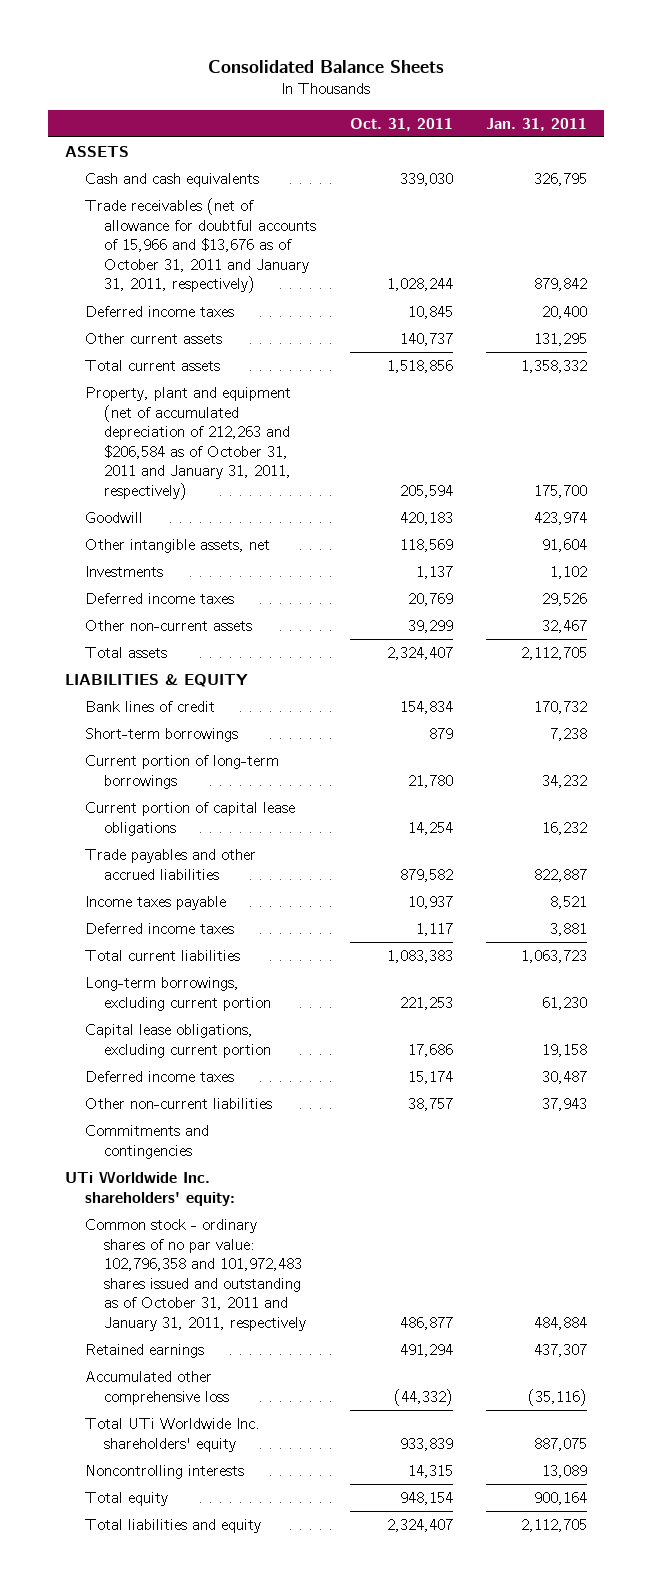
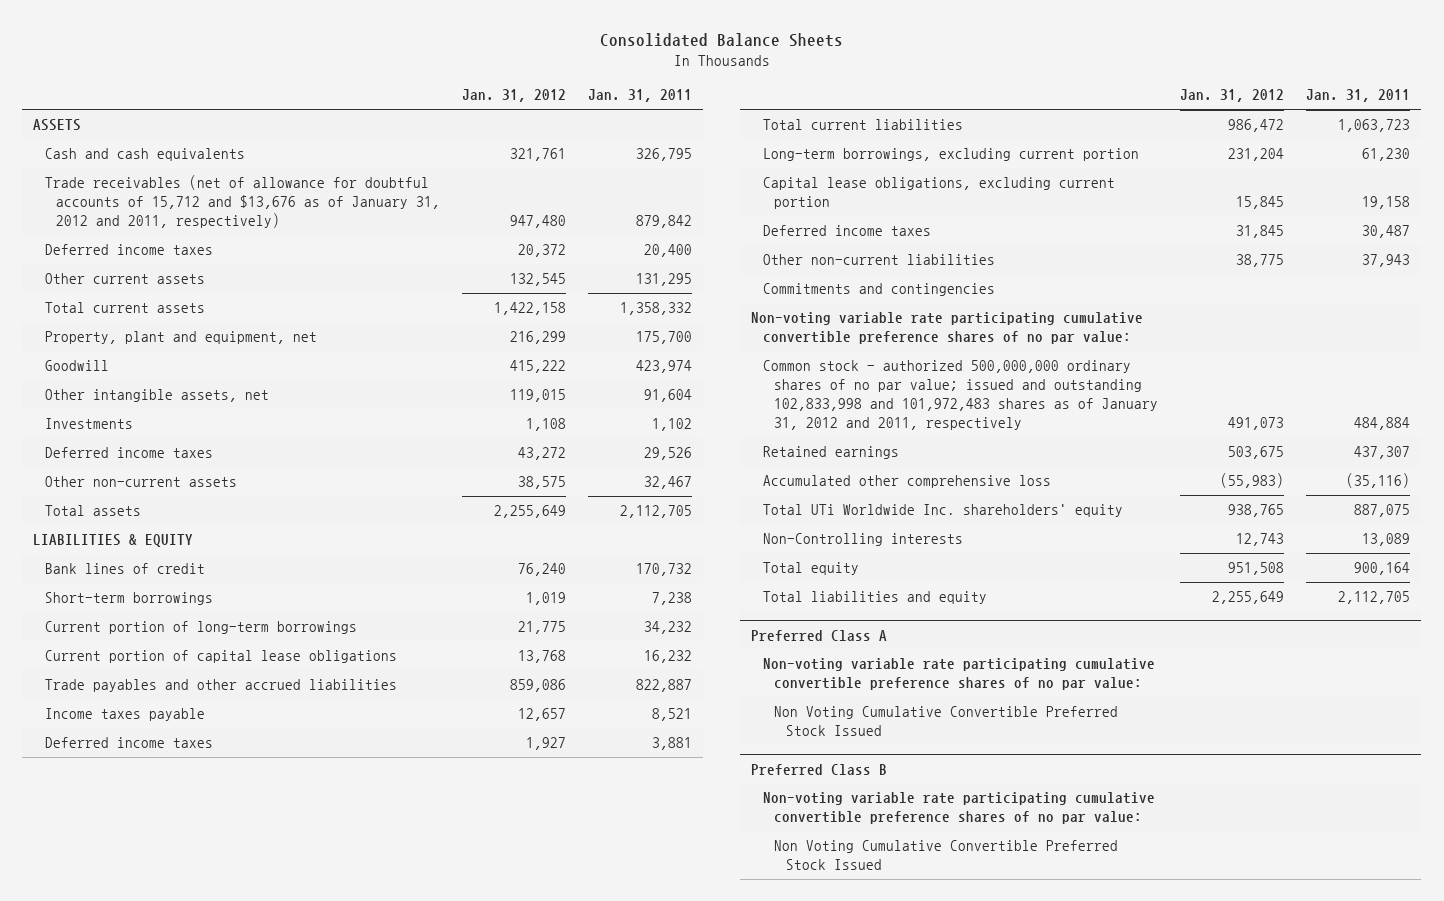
[349,117,453,131] Oct. 31, 2011 -> none
none -> [462,89,567,103] Jan. 31, 2012
[84,198,317,294] Trade receivables (net of allowance for doubtful accounts of 15,966 and $13,676 as of October 31, 2011 and January 31, 2011, respectively) -> [44,175,441,229] Trade receivables (net of allowance for doubtful accounts of 15,712 and $13,676 as of January 31, 2012 and 2011, respectively)
[84,387,292,501] Property, plant and equipment (net of accumulated depreciation of 212,263 and $206,584 as of October 31, 2011 and January 31, 2011, respectively) -> [44,331,317,345] Property, plant and equipment, net
[65,1171,235,1206] UTi Worldwide Inc. shareholders' equity: -> none
none -> [751,312,1144,345] Non-voting variable rate participating cumulative convertible preference shares of no par value:
[84,1219,307,1332] Common stock - ordinary shares of no par value: 102,796,358 and 101,972,483 shares issued and outstanding as of October 31, 2011 and January 31, 2011, respectively -> [762,360,1159,430] Common stock - authorized 500,000,000 ordinary shares of no par value; issued and outstanding 102,833,998 and 101,972,483 shares as of January 31, 2012 and 2011, respectively
[84,1465,244,1480] Noncontrolling interests -> [762,533,963,547] Non-Controlling interests
none -> [751,629,888,641] Preferred Class A
none -> [762,658,1155,691] Non-voting variable rate participating cumulative convertible preference shares of no par value:
none -> [774,706,1119,737] Non Voting Cumulative Convertible Preferred Stock Issued
none -> [751,763,888,775] Preferred Class B
none -> [762,792,1155,825] Non-voting variable rate participating cumulative convertible preference shares of no par value:
none -> [774,840,1119,871] Non Voting Cumulative Convertible Preferred Stock Issued

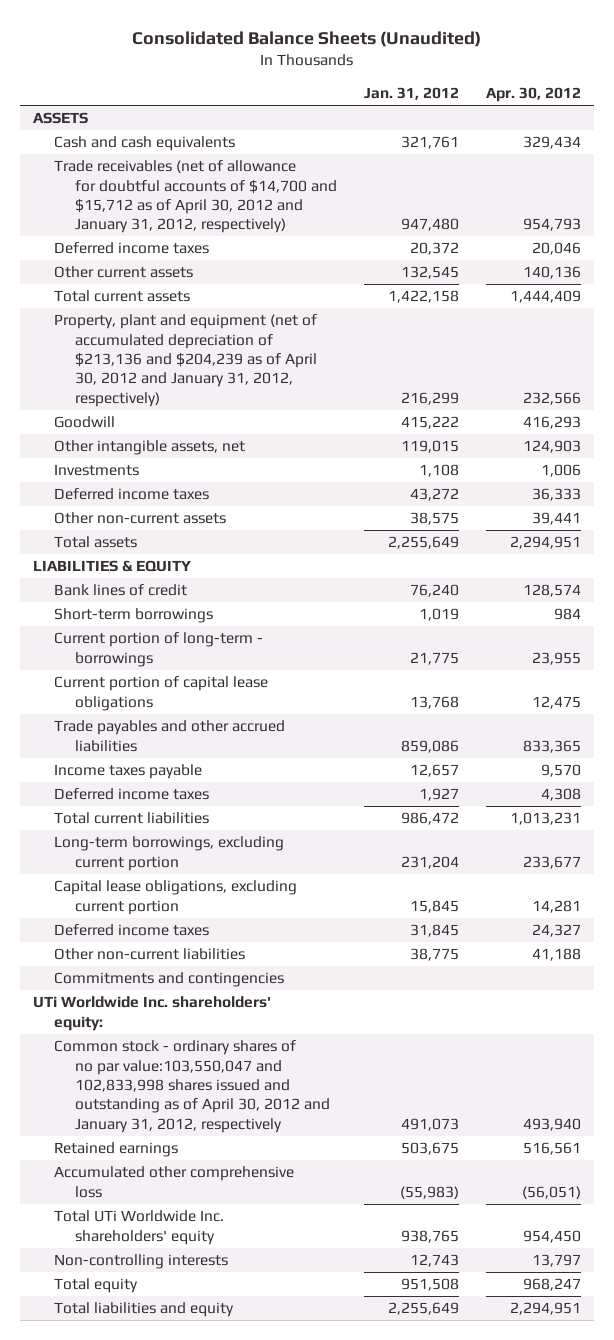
[599,33,843,48] Consolidated Balance Sheets -> [131,31,481,48] Consolidated Balance Sheets (Unaudited)
[588,89,693,103] Jan. 31, 2011 -> none
none -> [485,87,581,103] Apr. 30, 2012
[44,175,441,229] Trade receivables (net of allowance for doubtful accounts of 15,712 and $13,676 as of January 31, 2012 and 2011, respectively) -> [54,160,338,234] Trade receivables (net of allowance for doubtful accounts of $14,700 and $15,712 as of April 30, 2012 and January 31, 2012, respectively)
[44,331,317,345] Property, plant and equipment, net -> [54,314,318,407] Property, plant and equipment (net of accumulated depreciation of $213,136 and $204,239 as of April 30, 2012 and January 31, 2012, respectively)
[44,621,357,635] Current portion of long-term borrowings -> [54,632,264,667] Current portion of long-term - borrowings
[751,312,1144,345] Non-voting variable rate participating cumulative convertible preference shares of no par value: -> none
none -> [33,996,272,1031] UTi Worldwide Inc. shareholders' equity:
[762,360,1159,430] Common stock - authorized 500,000,000 ordinary shares of no par value; issued and outstanding 102,833,998 and 101,972,483 shares as of January 31, 2012 and 2011, respectively -> [54,1040,331,1133] Common stock - ordinary shares of no par value:103,550,047 and 102,833,998 shares issued and outstanding as of April 30, 2012 and January 31, 2012, respectively
[762,533,963,547] Non-Controlling interests -> [54,1254,229,1270] Non-controlling interests
[751,629,888,641] Preferred Class A -> none
[762,658,1155,691] Non-voting variable rate participating cumulative convertible preference shares of no par value: -> none
[774,706,1119,737] Non Voting Cumulative Convertible Preferred Stock Issued -> none
[751,763,888,775] Preferred Class B -> none
[762,792,1155,825] Non-voting variable rate participating cumulative convertible preference shares of no par value: -> none
[774,840,1119,871] Non Voting Cumulative Convertible Preferred Stock Issued -> none

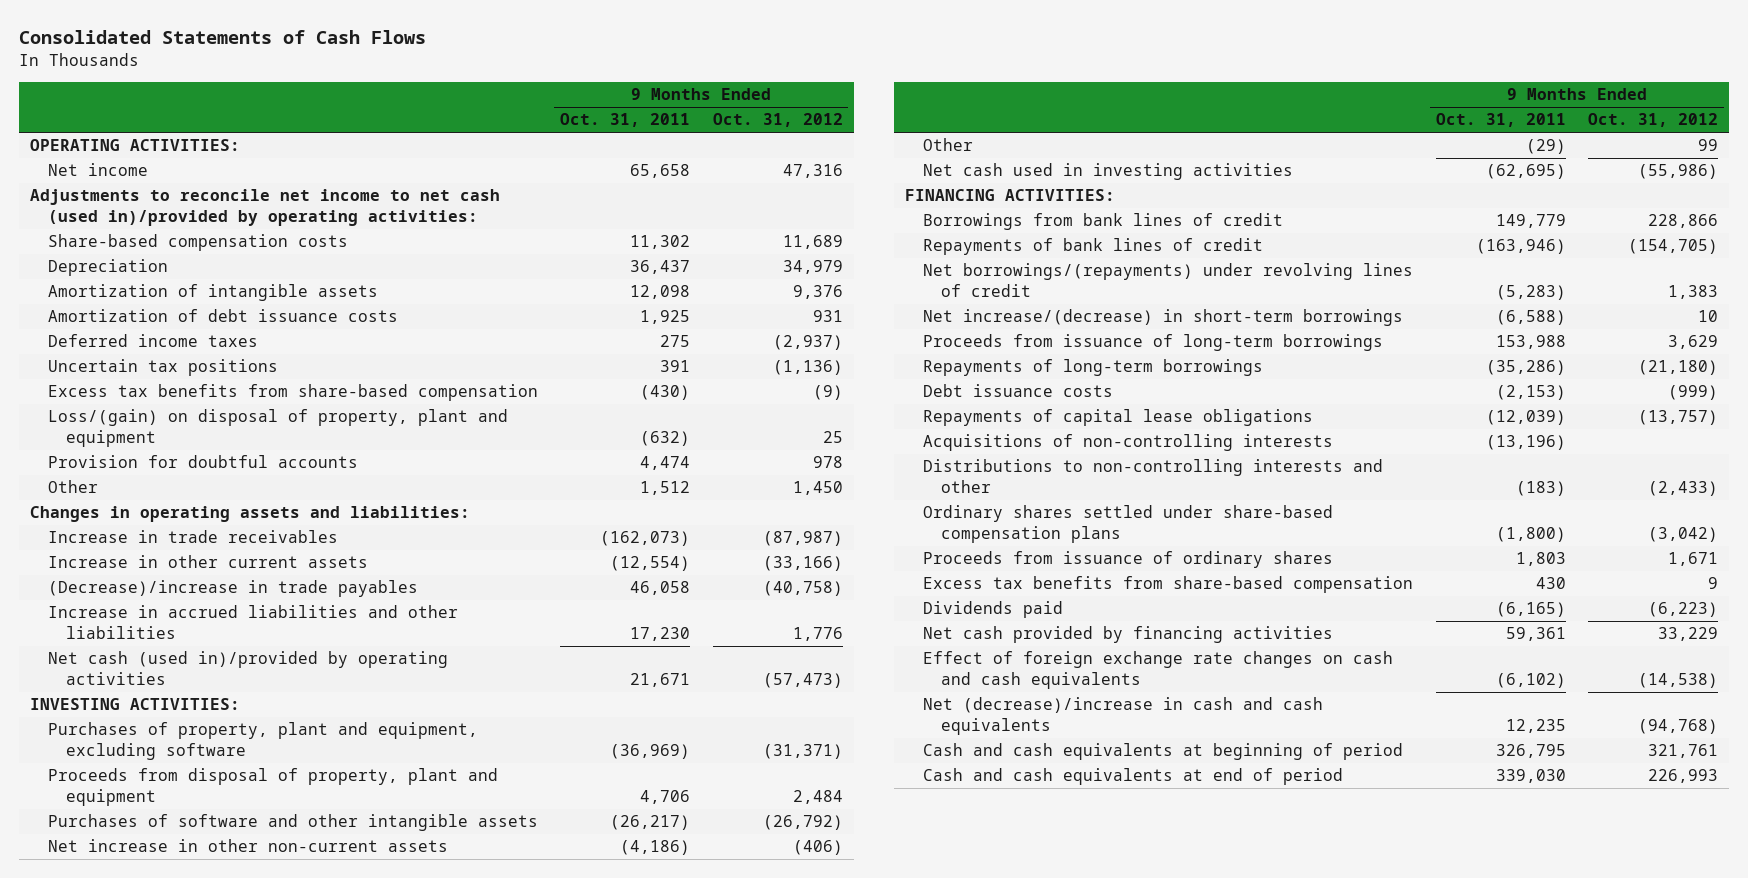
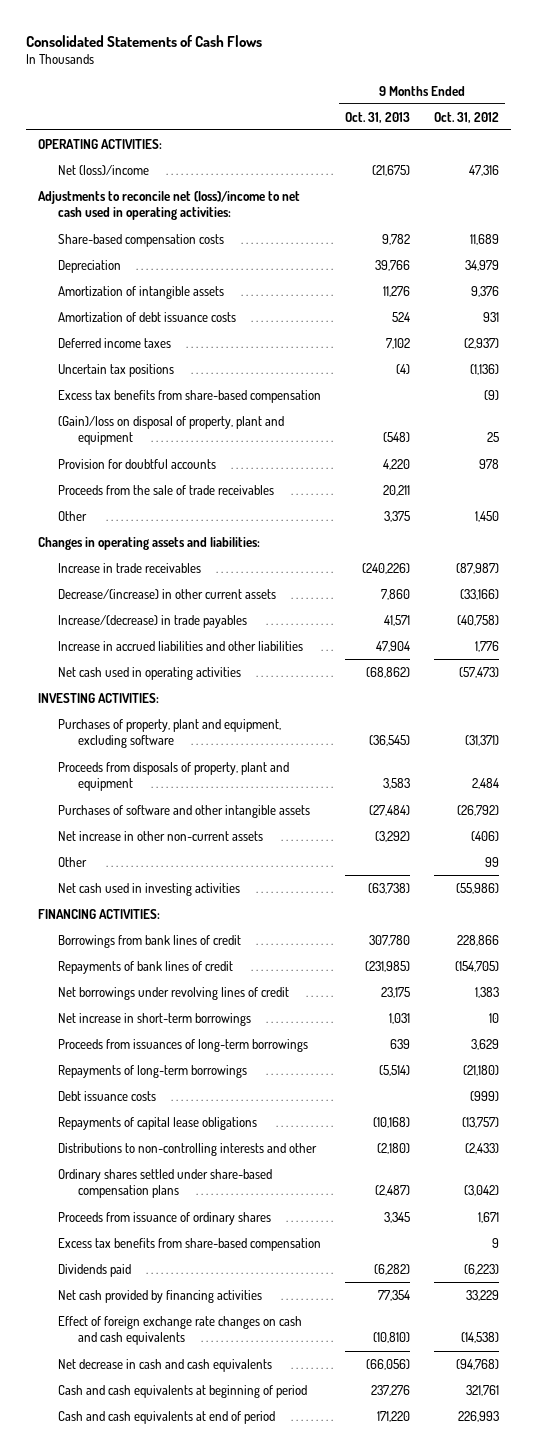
[560,113,691,128] Oct. 31, 2011 -> none
none -> [345,111,411,123] Oct. 31, 2013
[47,163,148,177] Net income -> [58,164,150,175] Net (loss)/income
[29,189,500,227] Adjustments to reconcile net income to net cash (used in)/provided by operating activities: -> [38,190,301,221] Adjustments to reconcile net (loss)/income to net cash used in operating activities:
[47,409,508,448] Loss/(gain) on disposal of property, plant and equipment -> [58,415,285,446] (Gain)/loss on disposal of property, plant and equipment
none -> [58,484,275,495] Proceeds from the sale of trade receivables
[47,555,368,569] Increase in other current assets -> [58,588,277,599] Decrease/(increase) in other current assets
[47,580,418,598] (Decrease)/increase in trade payables -> [58,614,248,628] Increase/(decrease) in trade payables
[47,651,448,686] Net cash (used in)/provided by operating activities -> [58,666,242,680] Net cash used in operating activities
[47,768,498,807] Proceeds from disposal of property, plant and equipment -> [58,761,290,792] Proceeds from disposals of property, plant and equipment
[923,263,1414,298] Net borrowings/(repayments) under revolving lines of credit -> [58,986,290,1000] Net borrowings under revolving lines of credit
[923,309,1404,327] Net increase/(decrease) in short-term borrowings -> [58,1012,252,1026] Net increase in short-term borrowings
[923,334,1384,352] Proceeds from issuance of long-term borrowings -> [58,1038,309,1052] Proceeds from issuances of long-term borrowings
[923,434,1334,452] Acquisitions of non-controlling interests -> none
[923,697,1324,736] Net (decrease)/increase in cash and cash equivalents -> [58,1358,273,1372] Net decrease in cash and cash equivalents

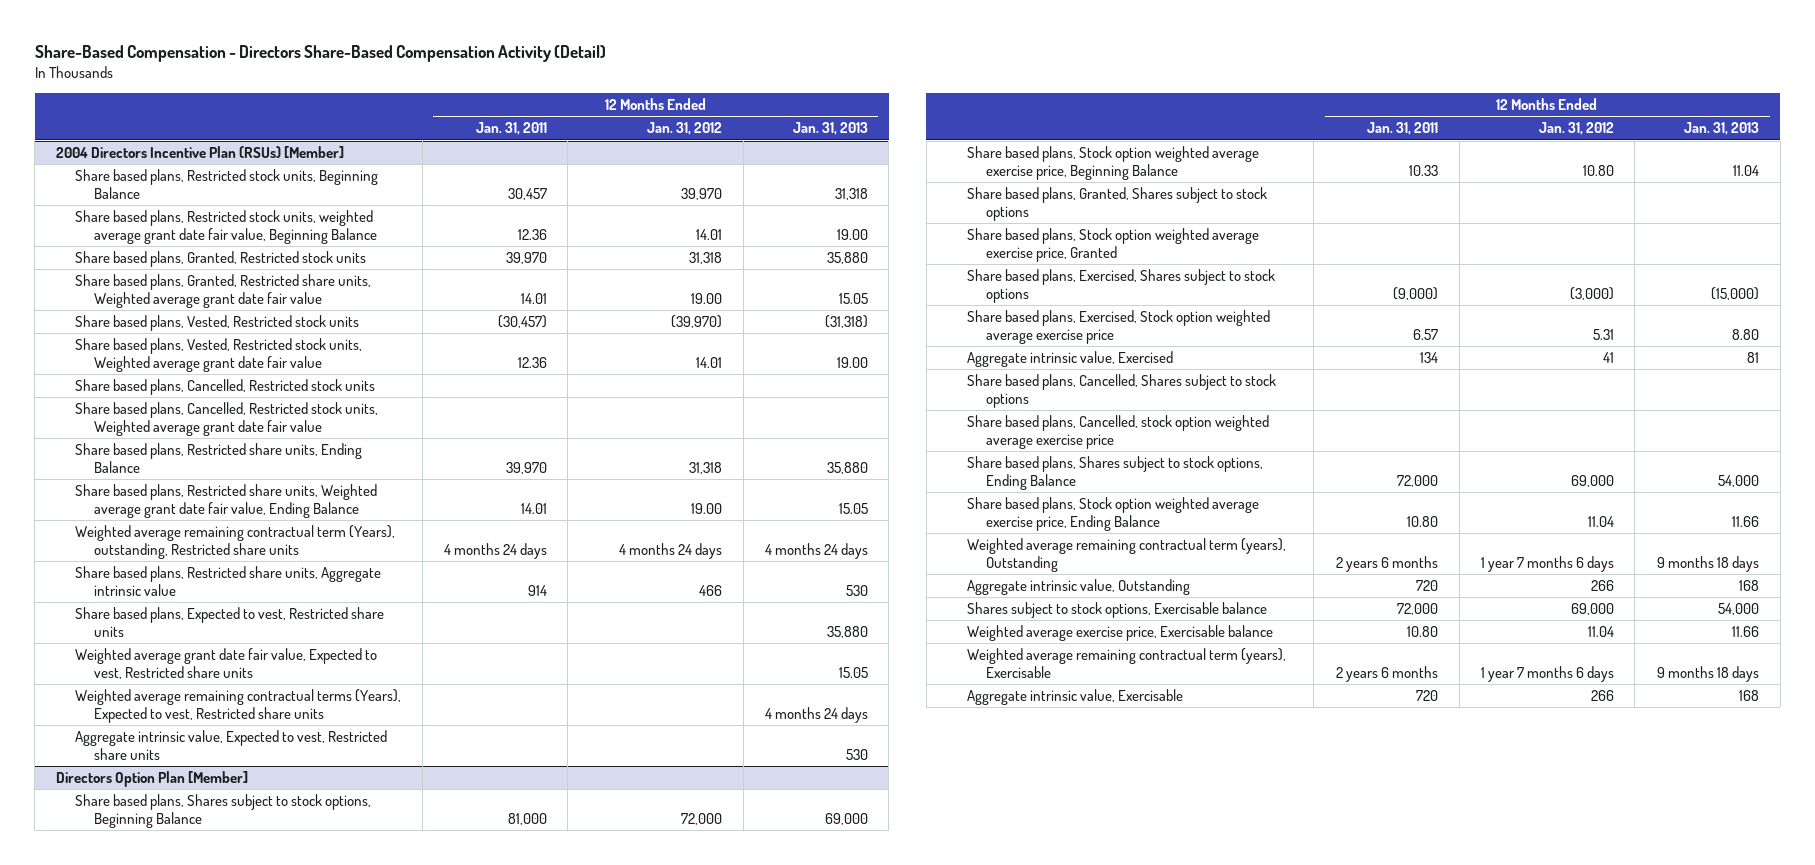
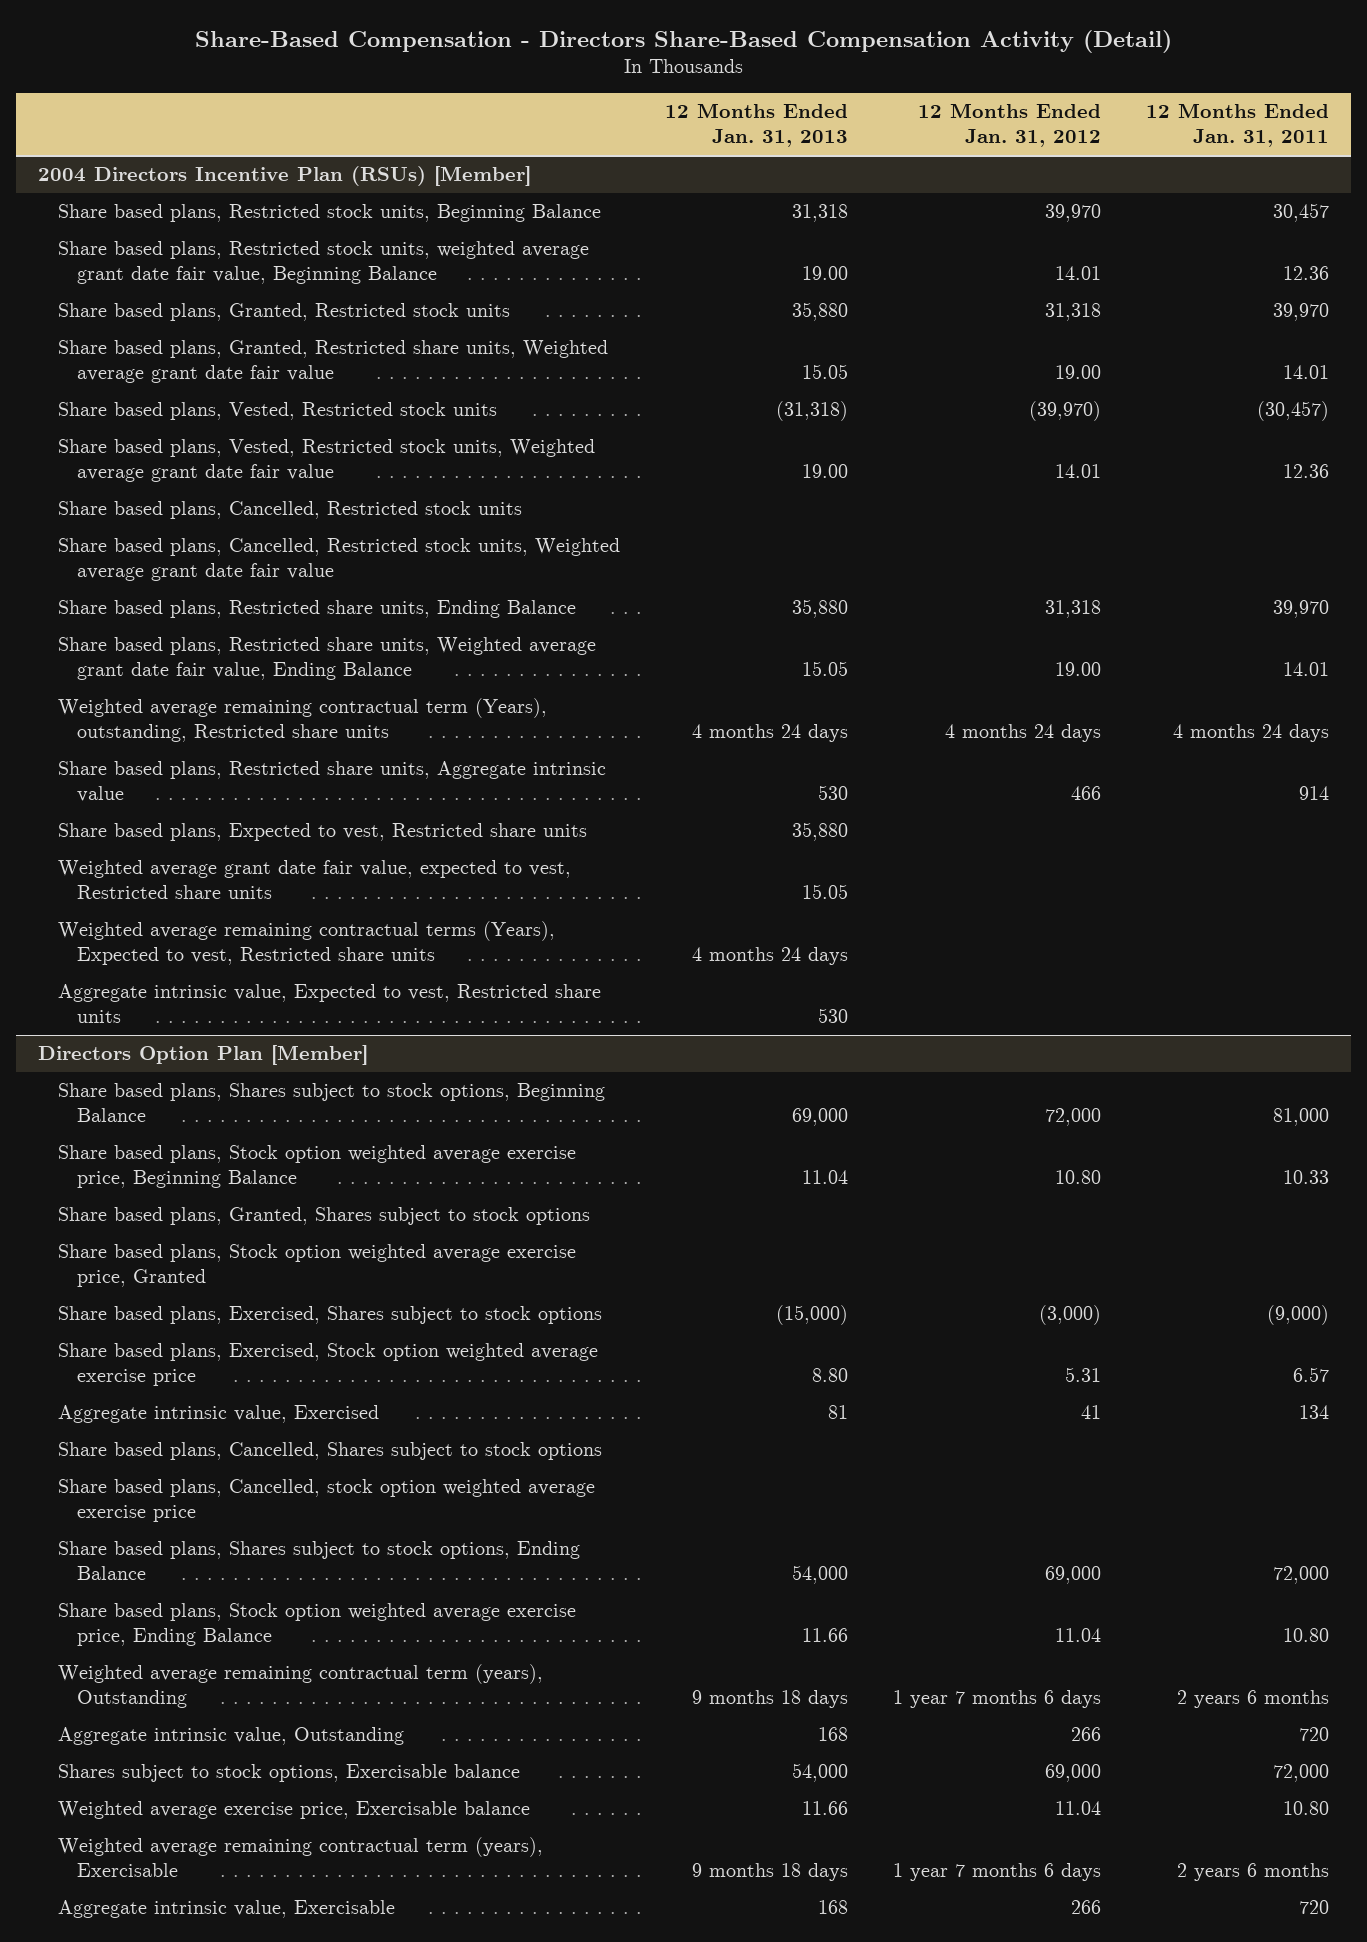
[75,648,378,679] Weighted average grant date fair value, Expected to vest, Restricted share units -> [57,860,571,900] Weighted average grant date fair value, expected to vest, Restricted share units

